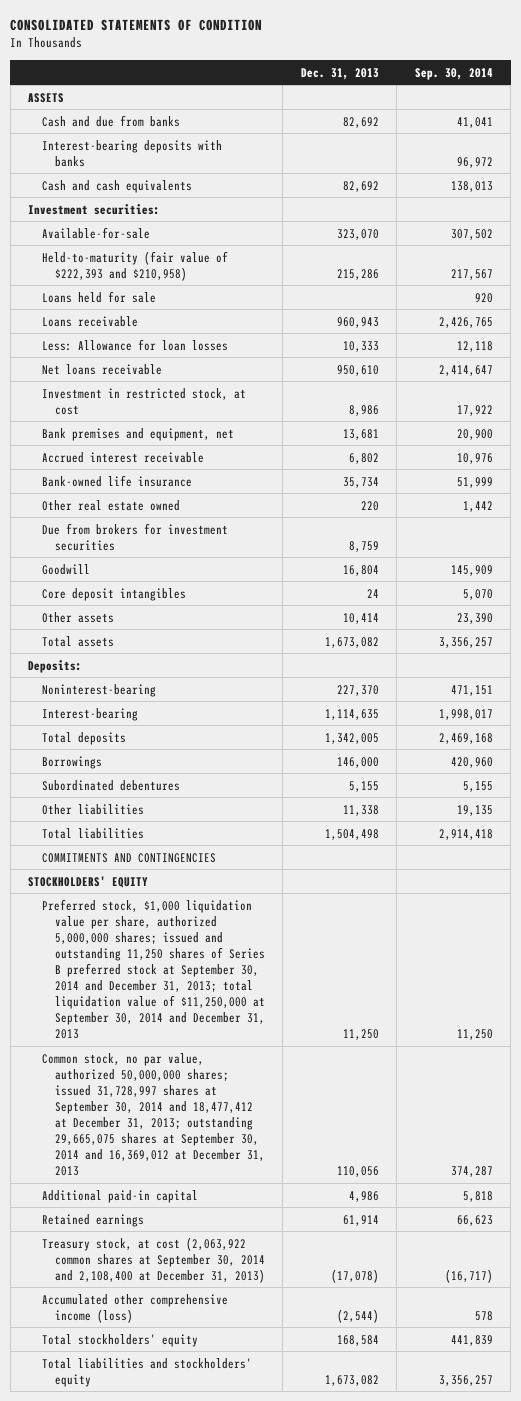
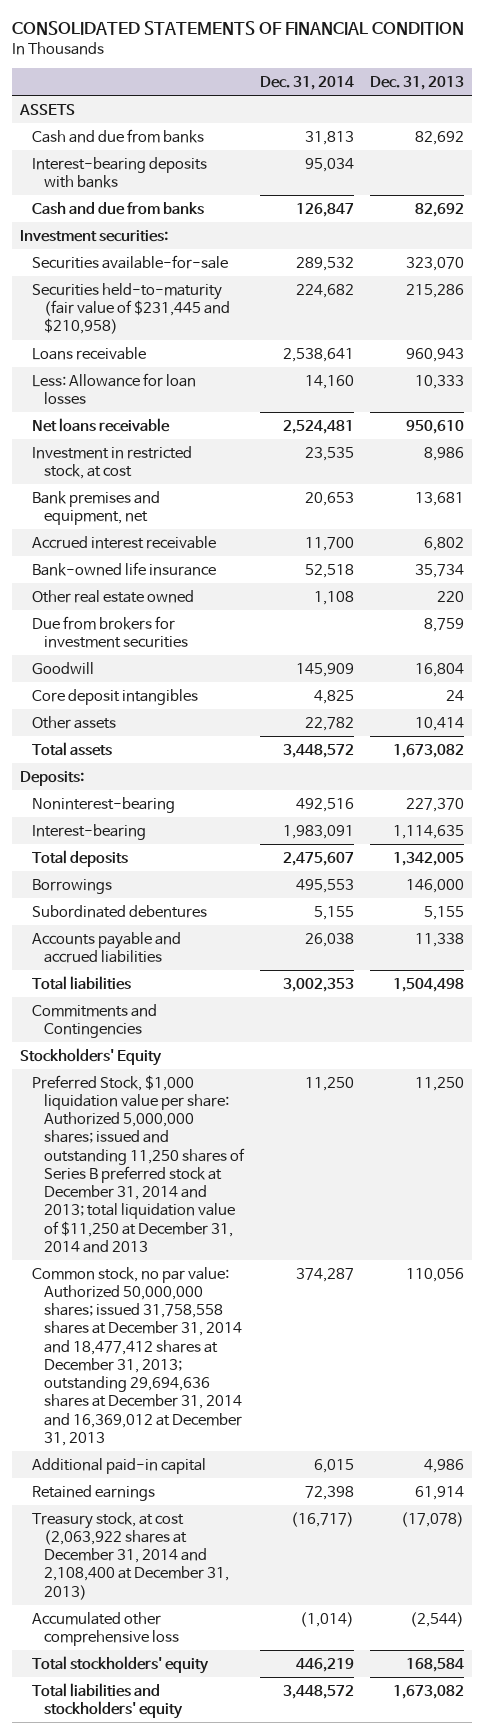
[10,19,263,32] CONSOLIDATED STATEMENTS OF CONDITION -> [11,21,464,36] CONSOLIDATED STATEMENTS OF FINANCIAL CONDITION
[414,67,493,80] Sep. 30, 2014 -> none
none -> [260,76,355,91] Dec. 31, 2014
[41,179,192,193] Cash and cash equivalents -> [31,201,204,215] Cash and due from banks
[41,290,156,303] Loans held for sale -> none
[41,226,150,239] Available-for-sale -> [31,254,228,269] Securities available-for-sale
[41,250,228,281] Held-to-maturity (fair value of $222,393 and $210,958) -> [31,282,231,335] Securities held-to-maturity (fair value of $231,445 and $210,958)
[41,803,144,815] Other liabilities -> [31,931,181,964] Accounts payable and accrued liabilities
[41,852,216,863] COMMITMENTS AND CONTINGENCIES -> [31,1003,157,1039] Commitments and Contingencies
[28,875,149,888] STOCKHOLDERS' EQUITY -> [19,1047,162,1066] Stockholders' Equity
[41,898,265,1039] Preferred stock, $1,000 liquidation value per share, authorized 5,000,000 shares; issued and outstanding 11,250 shares of Series B preferred stock at September 30, 2014 and December 31, 2013; total liquidation value of $11,250,000 at September 30, 2014 and December 31, 2013 -> [31,1074,246,1253] Preferred Stock, $1,000 liquidation value per share: Authorized 5,000,000 shares; issued and outstanding 11,250 shares of Series B preferred stock at December 31, 2014 and 2013; total liquidation value of $11,250 at December 31, 2014 and 2013
[41,1052,265,1176] Common stock, no par value, authorized 50,000,000 shares; issued 31,728,997 shares at September 30, 2014 and 18,477,412 at December 31, 2013; outstanding 29,665,075 shares at September 30, 2014 and 16,369,012 at December 31, 2013 -> [31,1266,243,1446] Common stock, no par value: Authorized 50,000,000 shares; issued 31,758,558 shares at December 31, 2014 and 18,477,412 shares at December 31, 2013; outstanding 29,694,636 shares at December 31, 2014 and 16,369,012 at December 31, 2013
[41,1236,265,1283] Treasury stock, at cost (2,063,922 common shares at September 30, 2014 and 2,108,400 at December 31, 2013) -> [31,1511,230,1600] Treasury stock, at cost (2,063,922 shares at December 31, 2014 and 2,108,400 at December 31, 2013)
[41,1293,228,1323] Accumulated other comprehensive income (loss) -> [31,1611,180,1647] Accumulated other comprehensive loss

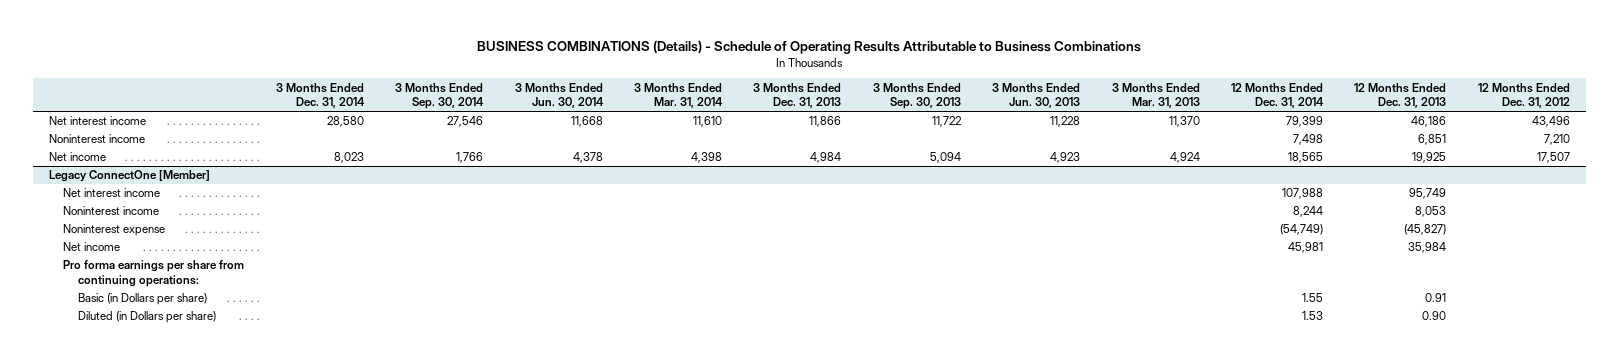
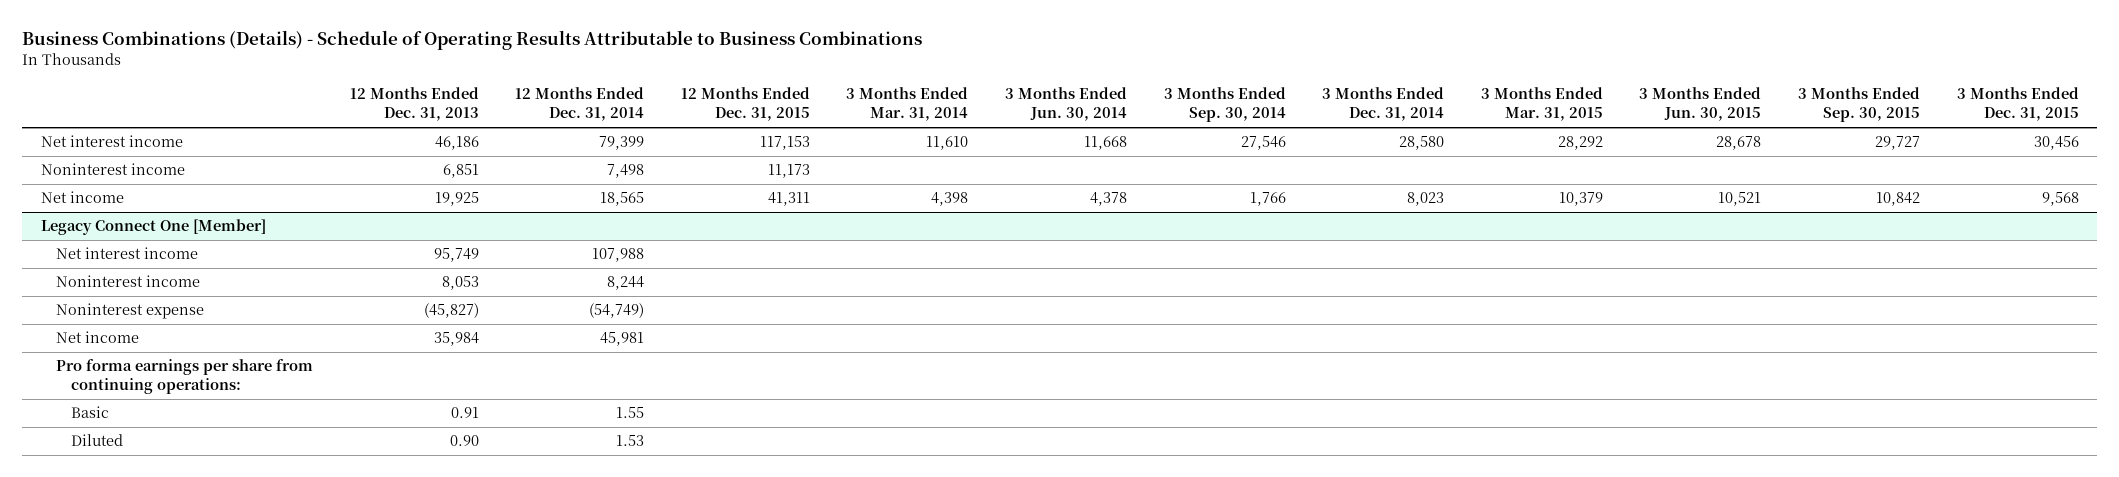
[477,40,1142,55] BUSINESS COMBINATIONS (Details) - Schedule of Operating Results Attributable to Business Combinations -> [22,30,923,51] Business Combinations (Details) - Schedule of Operating Results Attributable to Business Combinations
[753,82,842,109] 3 Months Ended Dec. 31, 2013 -> none
[872,82,961,110] 3 Months Ended Sep. 30, 2013 -> none
[992,82,1081,109] 3 Months Ended Jun. 30, 2013 -> none
[1111,82,1200,109] 3 Months Ended Mar. 31, 2013 -> none
[1477,82,1570,109] 12 Months Ended Dec. 31, 2012 -> none
none -> [680,87,810,122] 12 Months Ended Dec. 31, 2015
none -> [1480,87,1603,122] 3 Months Ended Mar. 31, 2015
none -> [1639,87,1762,122] 3 Months Ended Jun. 30, 2015
none -> [1798,87,1921,123] 3 Months Ended Sep. 30, 2015
none -> [1956,87,2079,122] 3 Months Ended Dec. 31, 2015
[48,170,210,183] Legacy ConnectOne [Member] -> [40,219,266,236] Legacy Connect One [Member]
[78,293,208,306] Basic (in Dollars per share) -> [71,406,110,419] Basic
[78,311,217,324] Diluted (in Dollars per share) -> [71,434,124,447] Diluted

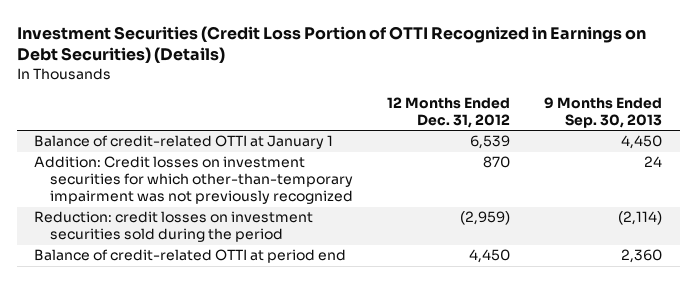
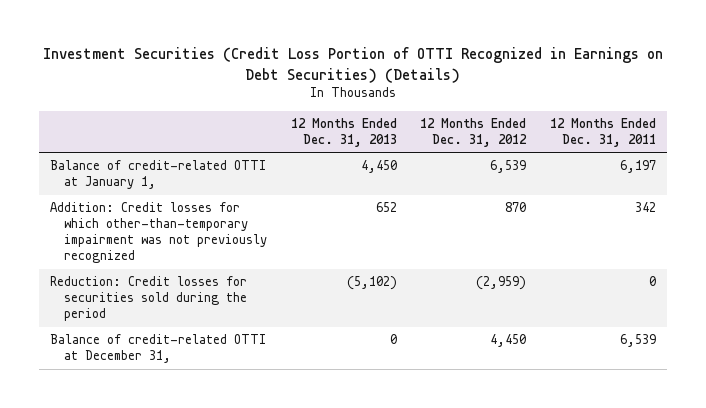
[544,97,663,129] 9 Months Ended Sep. 30, 2013 -> none
none -> [290,117,397,147] 12 Months Ended Dec. 31, 2013
none -> [549,117,656,147] 12 Months Ended Dec. 31, 2011
[34,135,334,150] Balance of credit-related OTTI at January 1 -> [50,160,267,190] Balance of credit-related OTTI at January 1,
[34,156,353,205] Addition: Credit losses on investment securities for which other-than-temporary impairment was not previously recognized -> [50,202,268,264] Addition: Credit losses for which other-than-temporary impairment was not previously recognized
[34,211,314,243] Reduction: credit losses on investment securities sold during the period -> [50,276,248,322] Reduction: Credit losses for securities sold during the period
[34,249,347,264] Balance of credit-related OTTI at period end -> [50,334,267,364] Balance of credit-related OTTI at December 31,

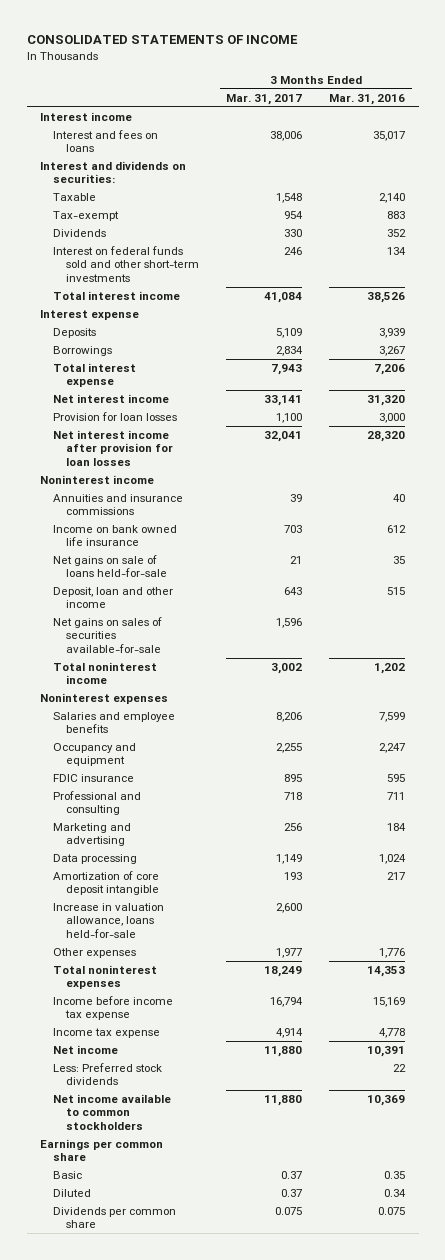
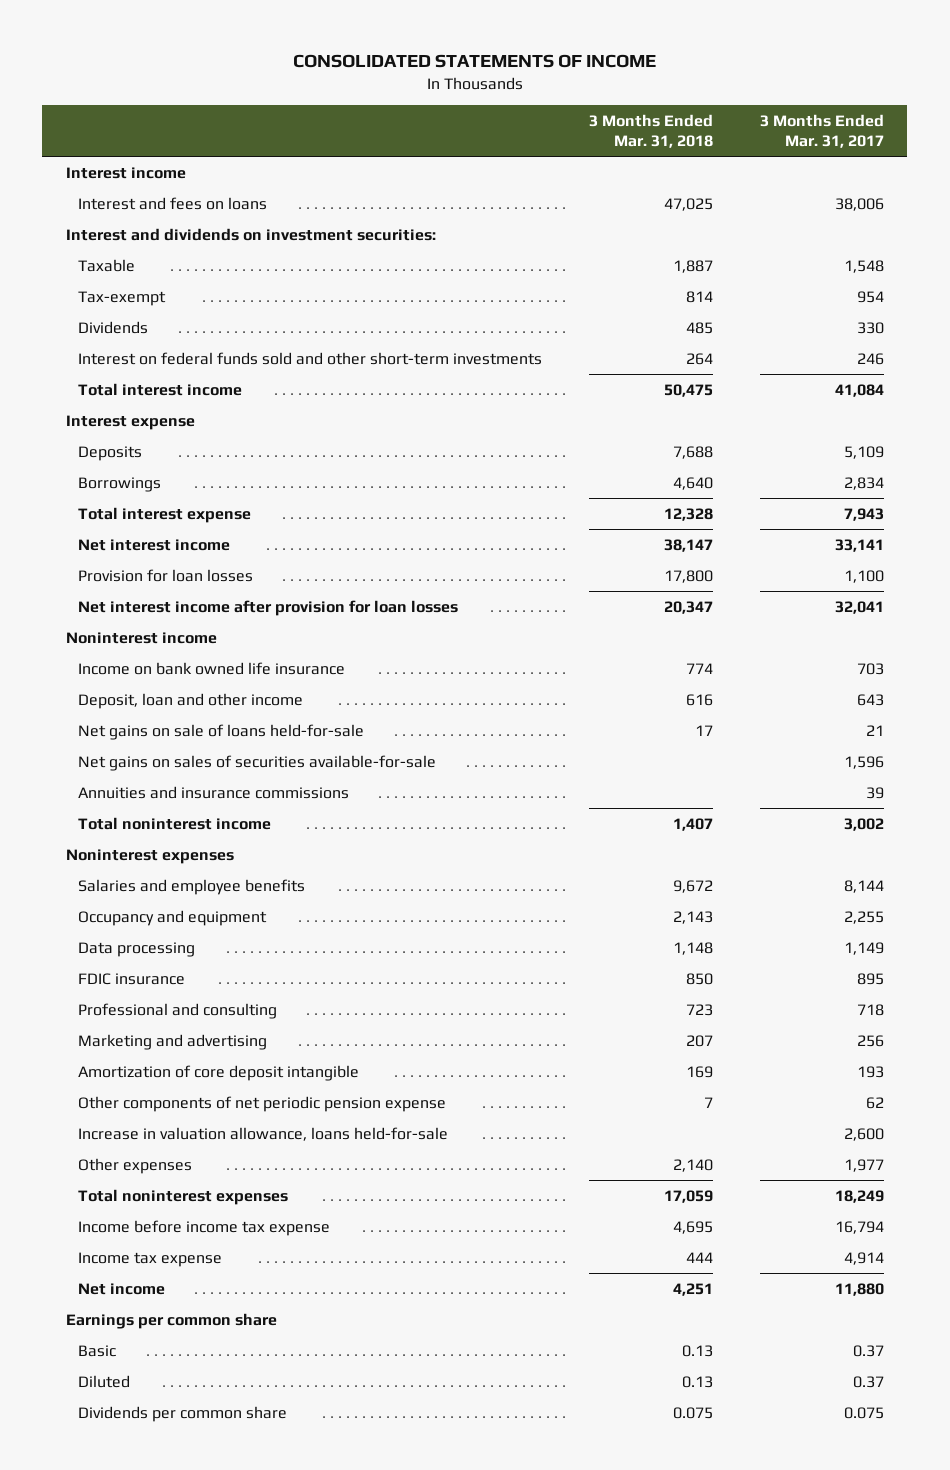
[329,93,406,105] Mar. 31, 2016 -> none
none -> [589,113,714,149] 3 Months Ended Mar. 31, 2018
[40,160,187,184] Interest and dividends on securities: -> [65,227,436,241] Interest and dividends on investment securities:
[53,554,168,578] Net gains on sale of loans held-for-sale -> [78,723,365,740] Net gains on sale of loans held-for-sale
[53,493,184,516] Annuities and insurance commissions -> [78,785,350,799] Annuities and insurance commissions
[276,711,303,722] 8,206 -> [843,879,884,893] 8,144
[53,853,138,864] Data processing -> [78,941,196,957] Data processing
none -> [78,1095,447,1112] Other components of net periodic pension expense
[53,1062,163,1086] Less: Preferred stock dividends -> none
[53,1093,172,1130] Net income available to common stockholders -> none

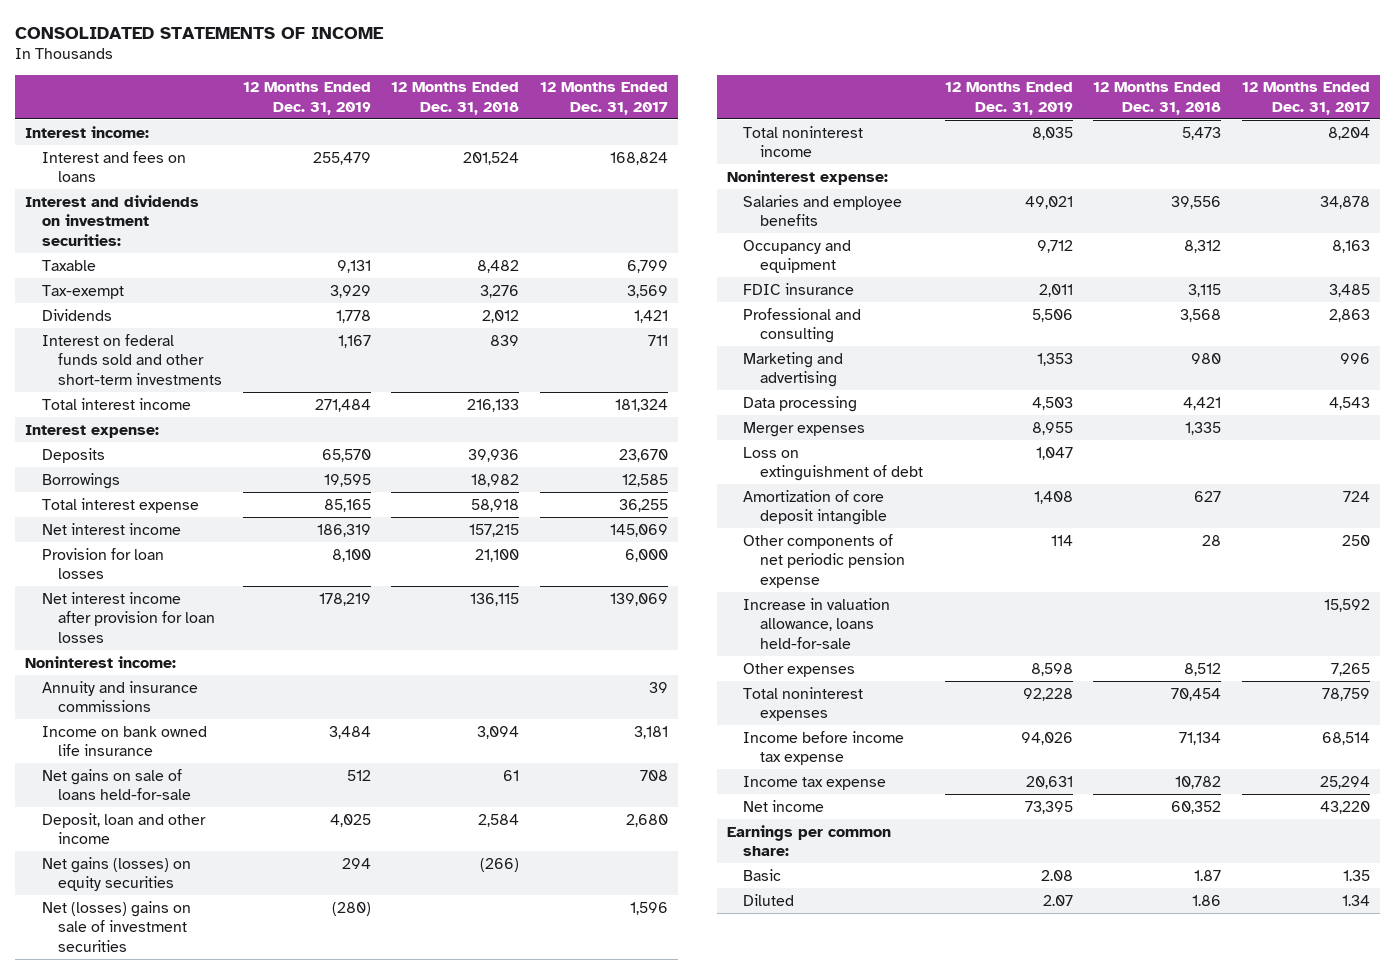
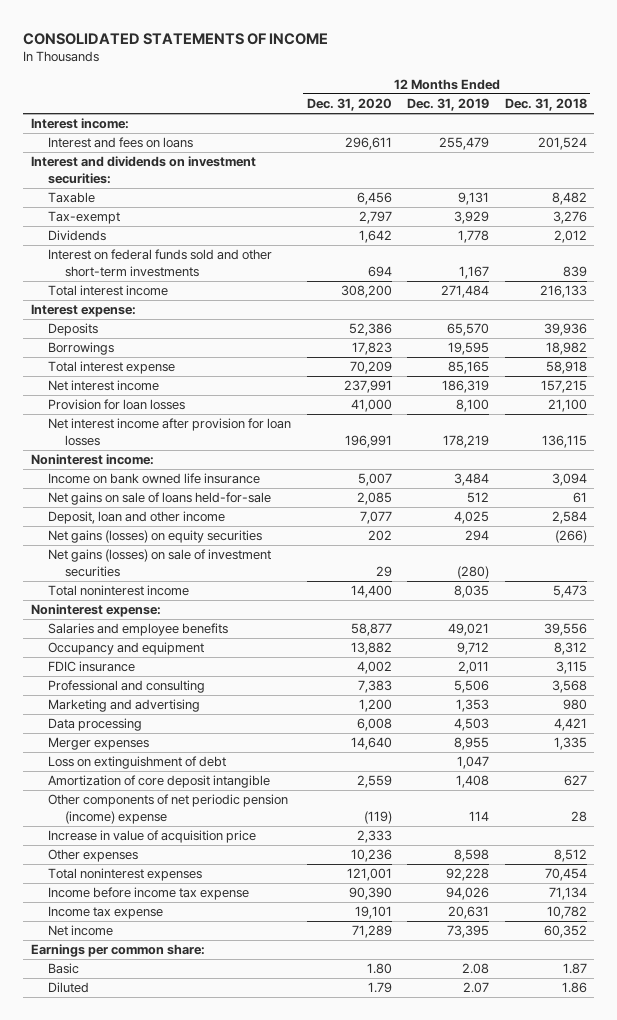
[539,82,668,115] 12 Months Ended Dec. 31, 2017 -> none
none -> [306,98,392,112] Dec. 31, 2020
[41,680,198,713] Annuity and insurance commissions -> none
[41,900,191,952] Net (losses) gains on sale of investment securities -> [48,549,272,577] Net gains (losses) on sale of investment securities
[743,533,905,588] Other components of net periodic pension expense -> [48,794,289,824] Other components of net periodic pension (income) expense
[743,597,891,649] Increase in valuation allowance, loans held-for-sale -> [48,830,257,844] Increase in value of acquisition price

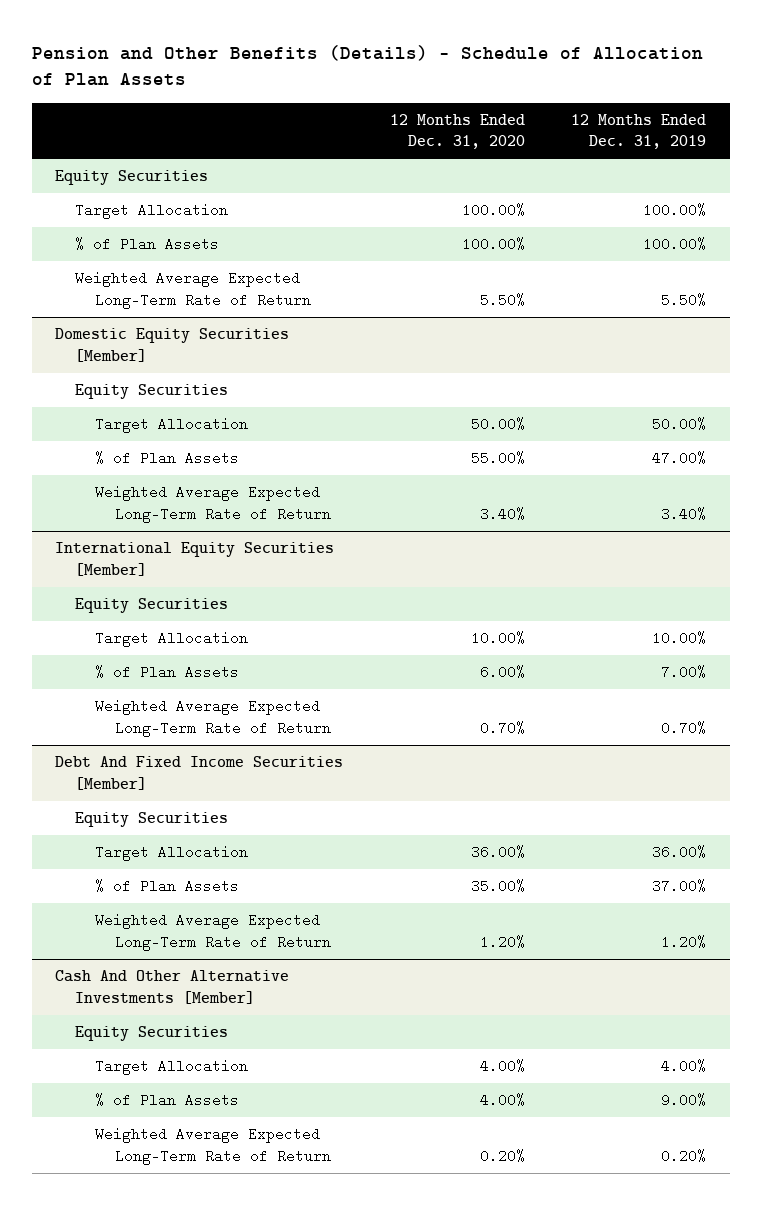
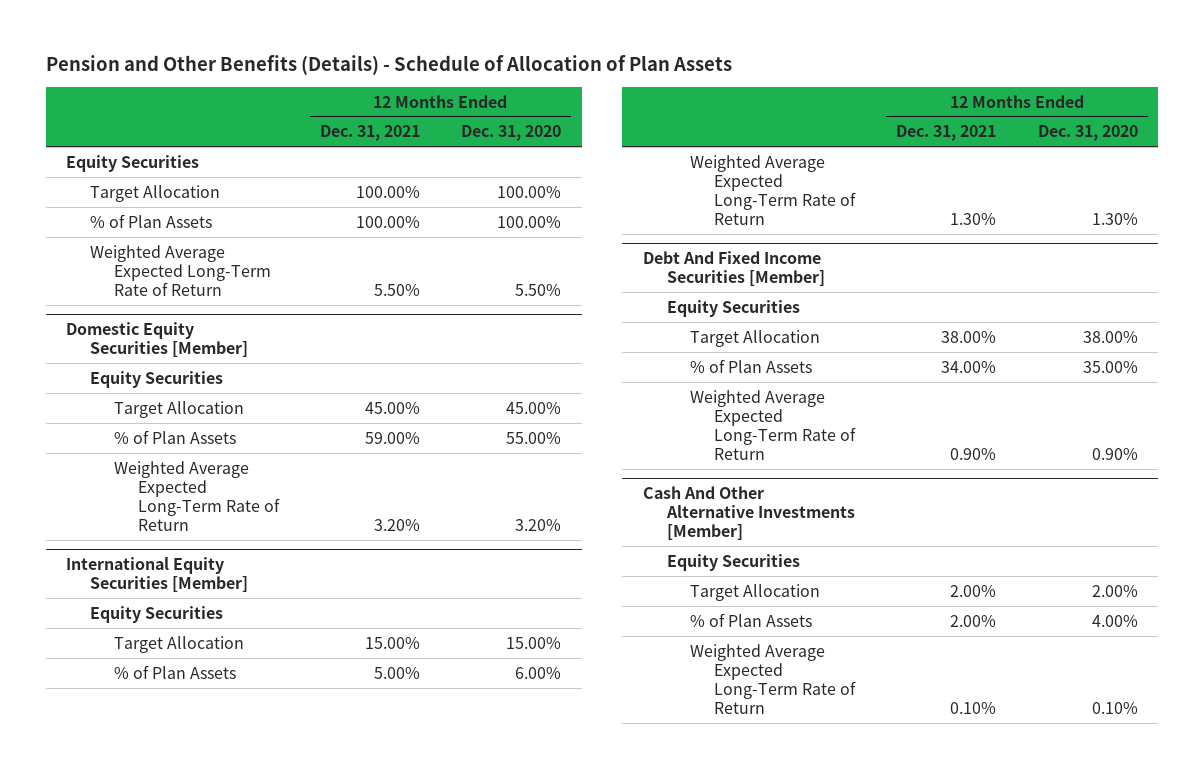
[571,113,707,150] 12 Months Ended Dec. 31, 2019 -> none
none -> [319,125,420,142] Dec. 31, 2021
[470,417,525,432] 50.00% -> [505,401,561,414] 45.00%
[479,506,525,521] 3.40% -> [514,518,561,531] 3.20%
[470,631,525,646] 10.00% -> [505,636,561,649] 15.00%
[479,720,525,735] 0.70% -> [1091,212,1138,225] 1.30%
[470,845,525,860] 36.00% -> [1082,330,1138,343] 38.00%
[479,934,525,949] 1.20% -> [1091,447,1138,460] 0.90%
[479,1059,525,1074] 4.00% -> [1091,584,1138,597] 2.00%
[479,1148,525,1163] 0.20% -> [1091,701,1138,714] 0.10%

